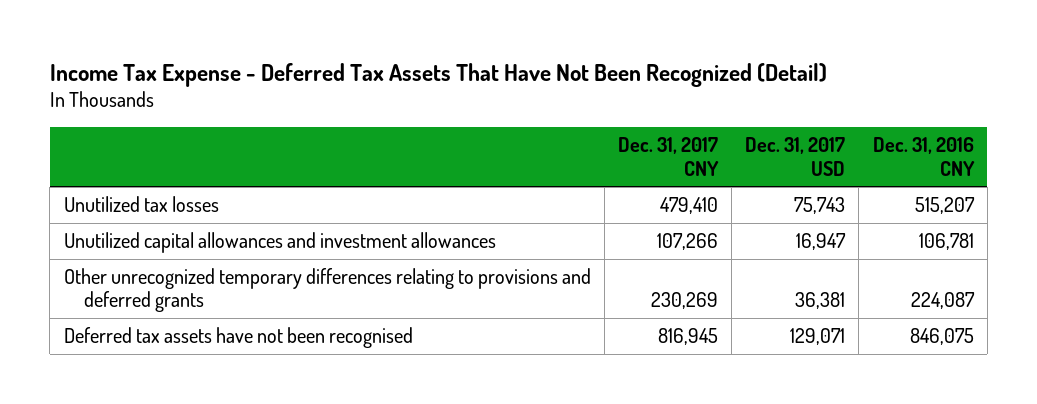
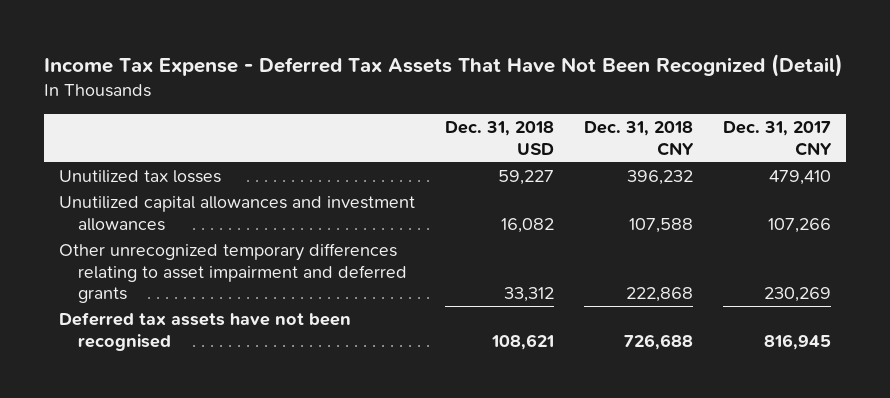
[745,137,846,176] Dec. 31, 2017 USD -> none
[872,137,975,176] Dec. 31, 2016 CNY -> none
none -> [445,121,555,155] Dec. 31, 2018 USD
none -> [584,121,695,156] Dec. 31, 2018 CNY
[63,268,591,313] Other unrecognized temporary differences relating to provisions and deferred grants -> [59,243,407,304] Other unrecognized temporary differences relating to asset impairment and deferred grants

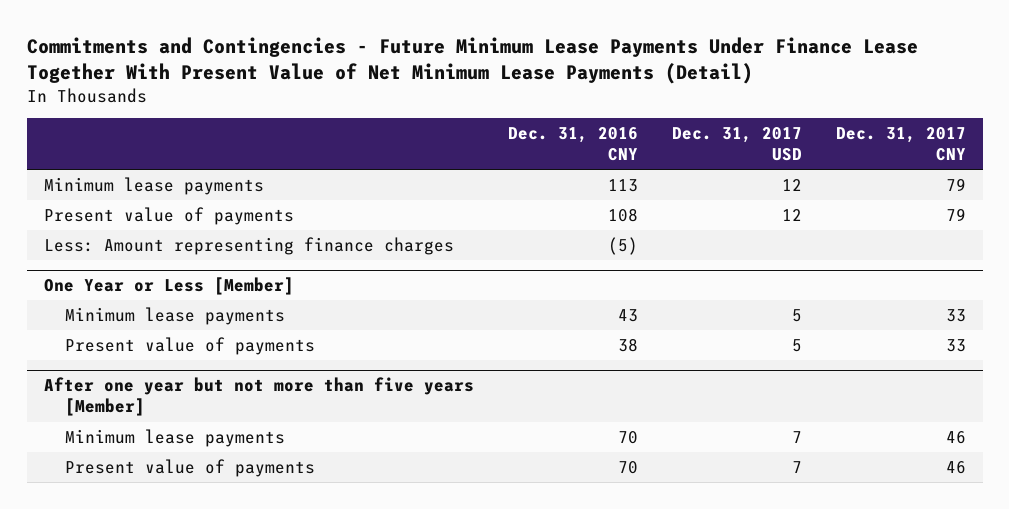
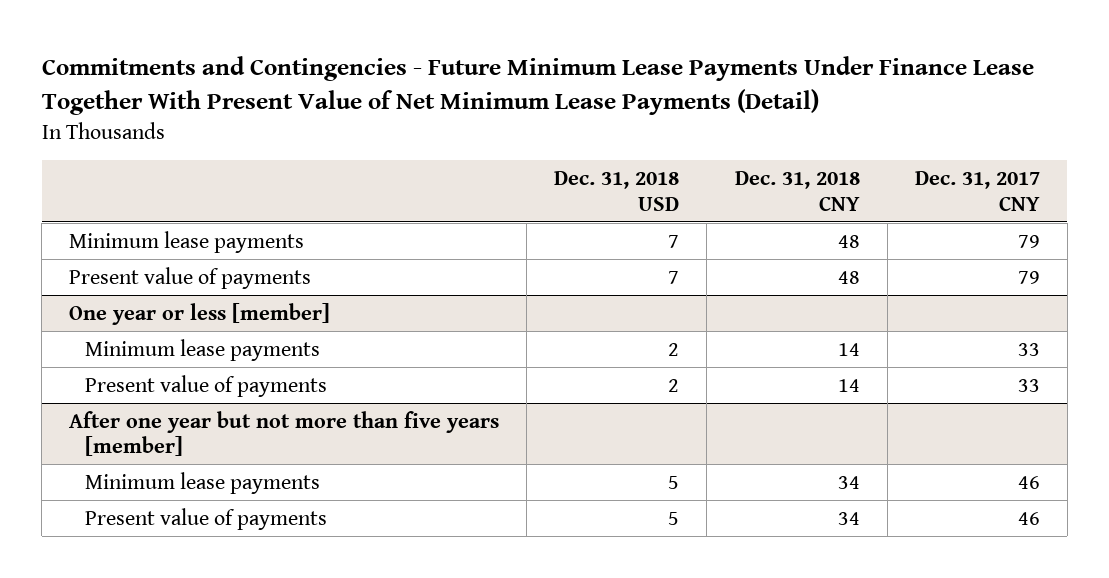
[507,127,638,162] Dec. 31, 2016 CNY -> none
[671,127,802,162] Dec. 31, 2017 USD -> none
none -> [554,170,680,211] Dec. 31, 2018 USD
none -> [734,170,860,211] Dec. 31, 2018 CNY
[43,236,454,255] Less: Amount representing finance charges -> none
[43,277,294,296] One Year or Less [Member] -> [69,302,331,325] One year or less [member]
[43,377,474,417] After one year but not more than five years [Member] -> [69,410,500,457] After one year but not more than five years [member]

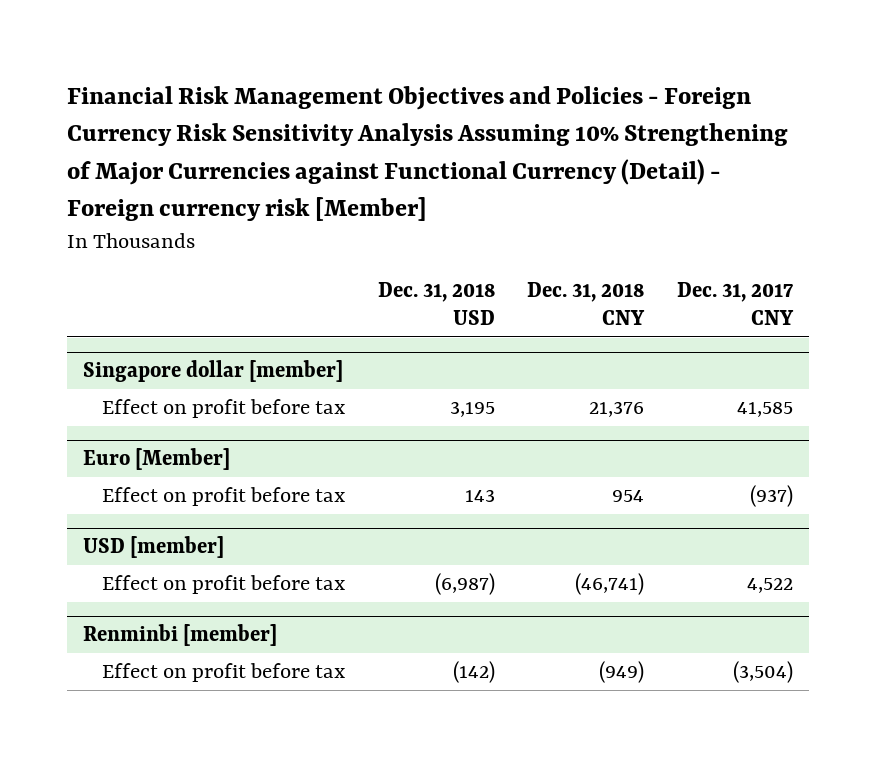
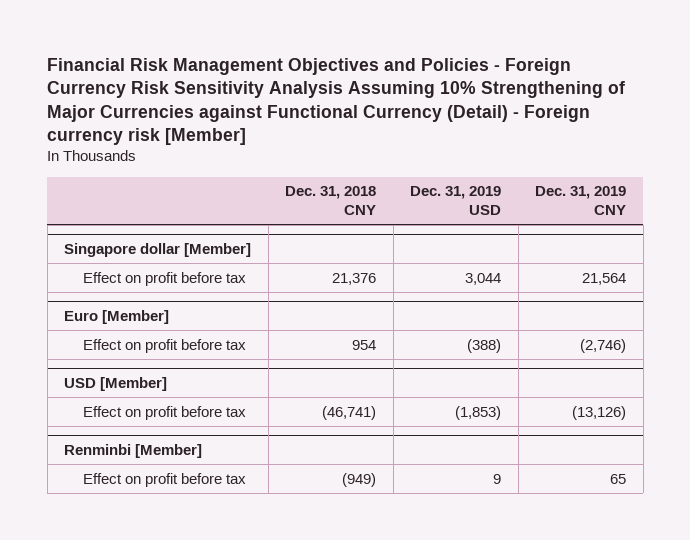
[377,282,495,326] Dec. 31, 2018 USD -> none
[676,282,794,326] Dec. 31, 2017 CNY -> none
none -> [410,186,502,215] Dec. 31, 2019 USD
none -> [535,186,627,215] Dec. 31, 2019 CNY
[83,360,344,383] Singapore dollar [member] -> [64,242,252,257] Singapore dollar [Member]
[83,536,225,559] USD [member] -> [64,376,168,391] USD [Member]
[83,624,278,647] Renminbi [member] -> [64,443,203,458] Renminbi [Member]

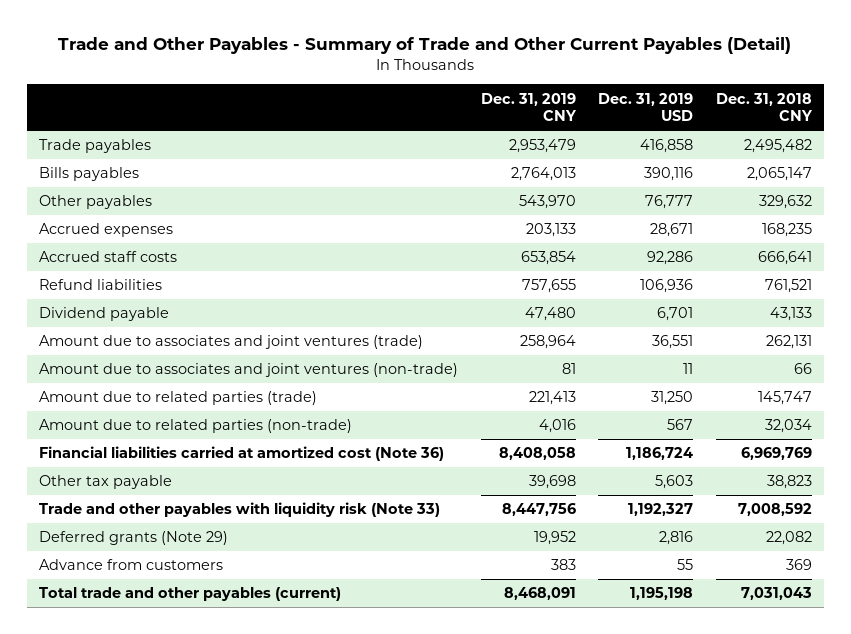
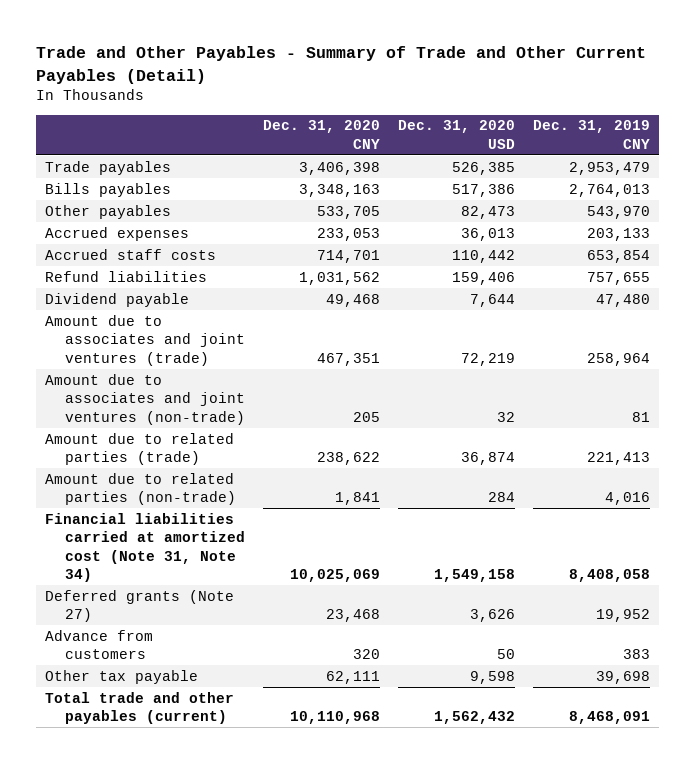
[598,92,694,122] Dec. 31, 2019 USD -> none
[716,92,814,122] Dec. 31, 2018 CNY -> none
none -> [262,120,380,149] Dec. 31, 2020 CNY
none -> [397,120,515,149] Dec. 31, 2020 USD
[38,502,440,518] Trade and other payables with liquidity risk (Note 33) -> none
[38,446,444,462] Financial liabilities carried at amortized cost (Note 36) -> [44,512,245,583] Financial liabilities carried at amortized cost (Note 31, Note 34)
[38,531,228,546] Deferred grants (Note 29) -> [44,589,234,623] Deferred grants (Note 27)
[38,475,172,490] Other tax payable -> [44,669,198,684] Other tax payable

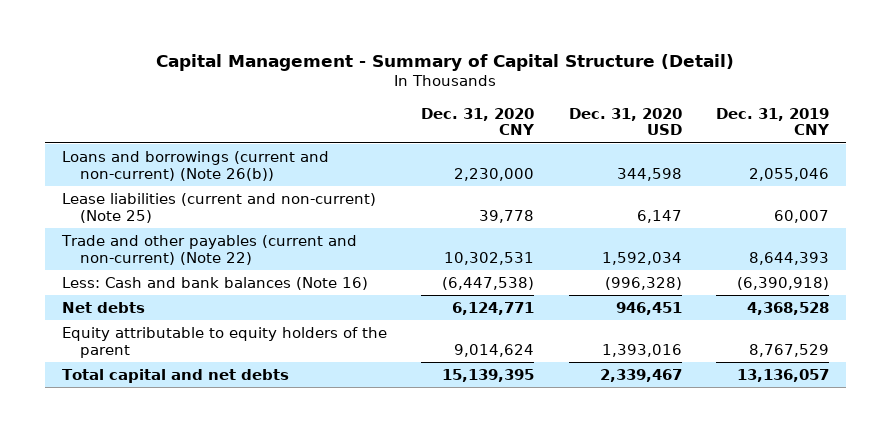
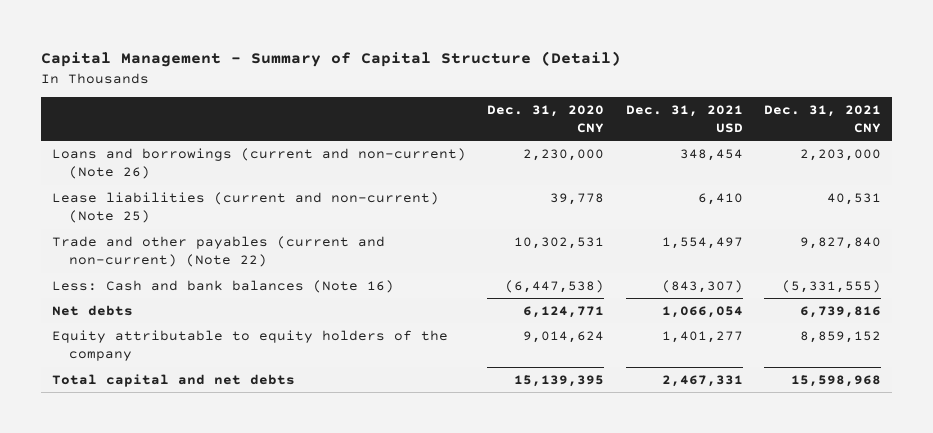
[568,107,682,136] Dec. 31, 2020 USD -> none
[715,107,830,136] Dec. 31, 2019 CNY -> none
none -> [625,104,743,134] Dec. 31, 2021 USD
none -> [764,104,882,134] Dec. 31, 2021 CNY
[61,150,329,181] Loans and borrowings (current and non-current) (Note 26(b)) -> [51,147,466,180] Loans and borrowings (current and non-current) (Note 26)
[61,326,387,358] Equity attributable to equity holders of the parent -> [51,329,448,362] Equity attributable to equity holders of the company

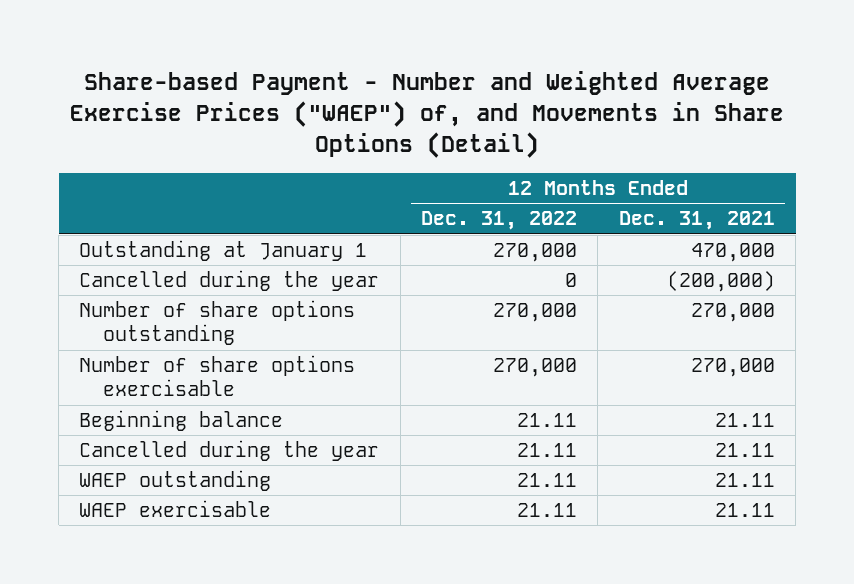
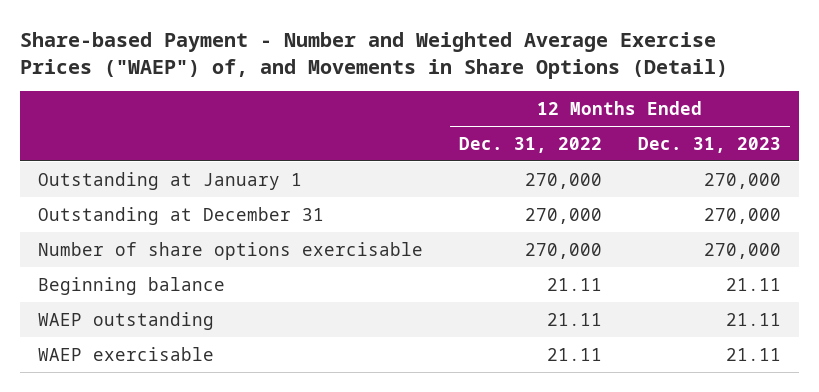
[618,211,775,231] Dec. 31, 2021 -> none
none -> [637,136,781,153] Dec. 31, 2023
[79,270,380,292] Cancelled during the year -> none
[79,300,356,346] Number of share options outstanding -> [38,206,325,225] Outstanding at December 31
[79,440,380,462] Cancelled during the year -> none

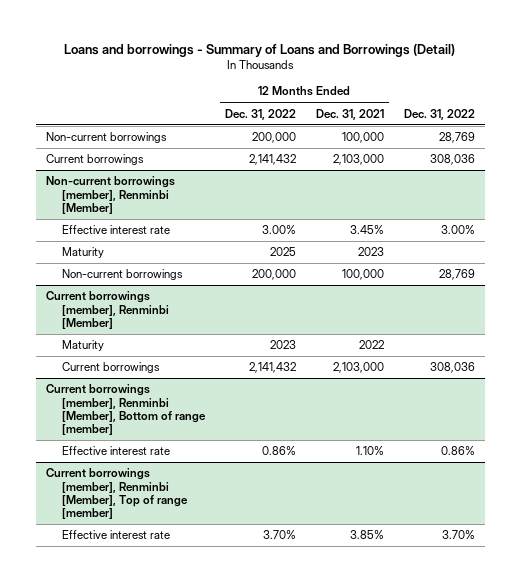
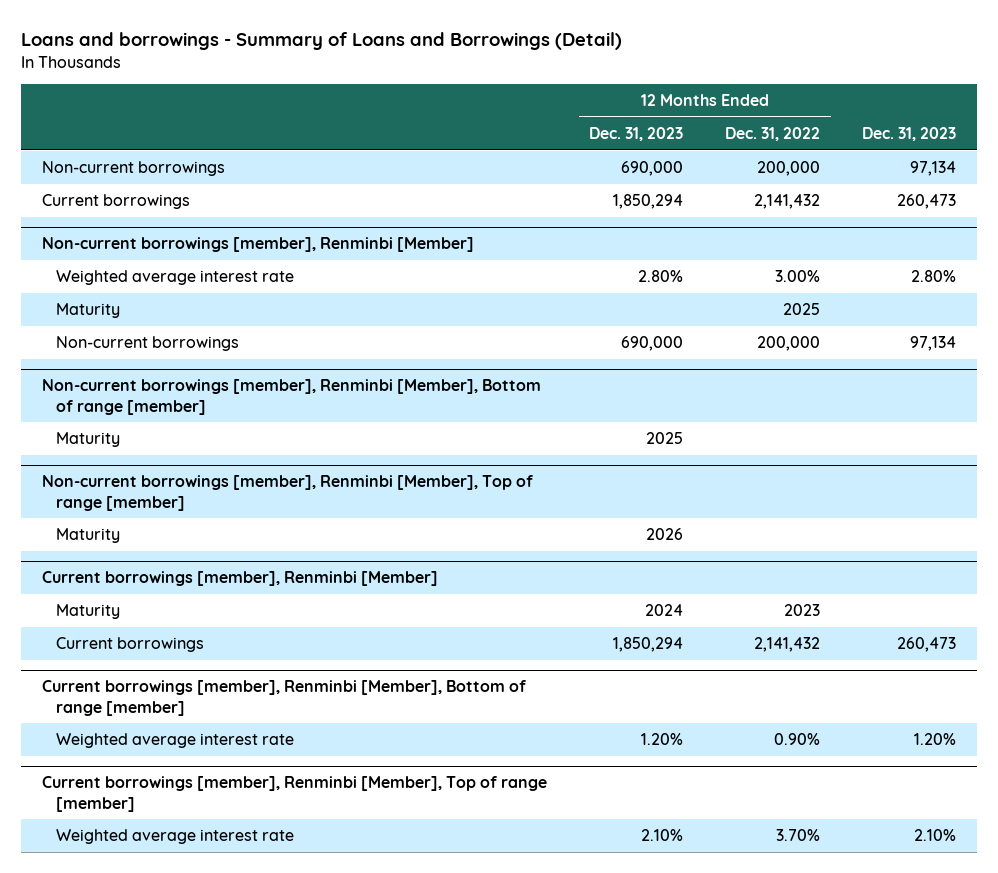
[315,108,384,120] Dec. 31, 2021 -> none
[403,108,475,120] Dec. 31, 2022 -> none
none -> [589,127,684,142] Dec. 31, 2023
none -> [862,127,957,142] Dec. 31, 2023
[61,225,170,235] Effective interest rate -> [56,270,295,286] Weighted average interest rate
none -> [41,379,541,415] Non-current borrowings [member], Renminbi [Member], Bottom of range [member]
none -> [56,432,121,448] Maturity
none -> [41,475,533,511] Non-current borrowings [member], Renminbi [Member], Top of range [member]
none -> [56,528,121,544] Maturity
[61,446,170,456] Effective interest rate -> [56,733,295,749] Weighted average interest rate
[261,446,296,456] 0.86% -> [774,733,821,746] 0.90%
[61,530,170,540] Effective interest rate -> [56,829,295,845] Weighted average interest rate

